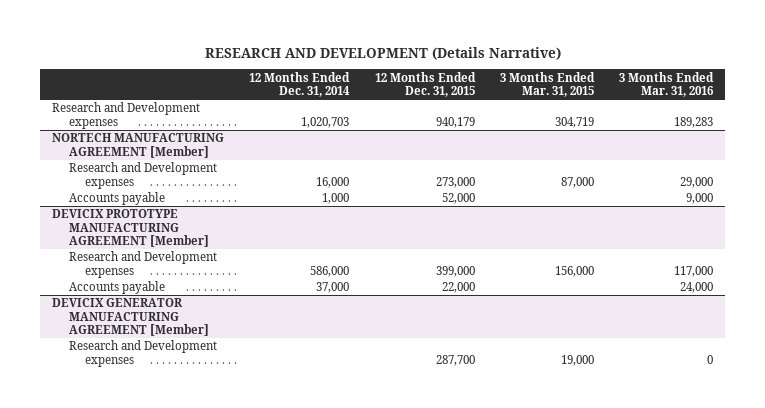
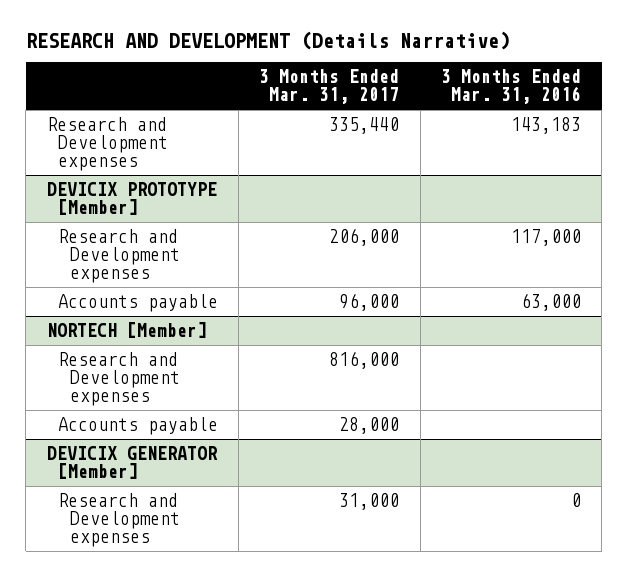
[249,71,351,98] 12 Months Ended Dec. 31, 2014 -> none
[374,71,476,98] 12 Months Ended Dec. 31, 2015 -> none
[499,71,595,98] 3 Months Ended Mar. 31, 2015 -> none
none -> [259,69,400,105] 3 Months Ended Mar. 31, 2017
[52,133,225,158] NORTECH MANUFACTURING AGREEMENT [Member] -> none
[68,162,217,189] Research and Development expenses -> none
[68,192,165,206] Accounts payable -> none
[673,116,713,128] 189,283 -> [510,116,581,134] 143,183
[52,209,209,248] DEVICIX PROTOTYPE MANUFACTURING AGREEMENT [Member] -> [46,181,217,215] DEVICIX PROTOTYPE [Member]
[679,282,713,294] 24,000 -> [520,292,581,311] 63,000
none -> [46,321,207,338] NORTECH [Member]
none -> [58,351,180,406] Research and Development expenses
none -> [58,416,219,435] Accounts payable
[52,298,209,337] DEVICIX GENERATOR MANUFACTURING AGREEMENT [Member] -> [46,445,218,479] DEVICIX GENERATOR [Member]

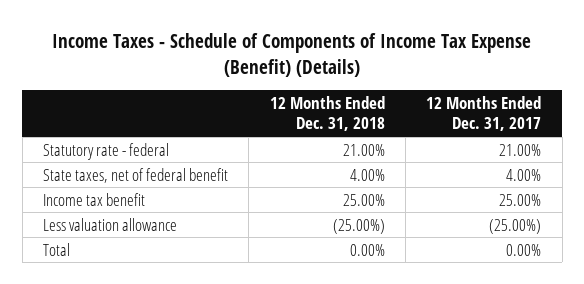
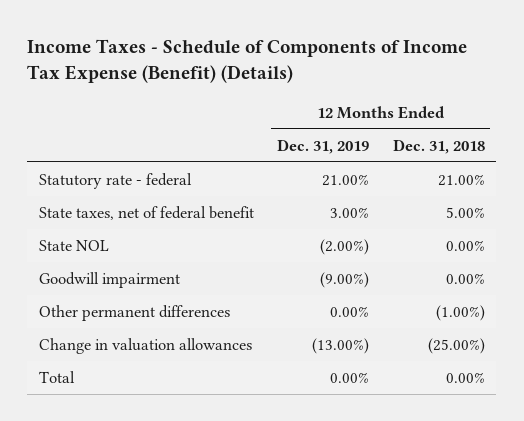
[426,95,542,132] 12 Months Ended Dec. 31, 2017 -> none
none -> [277,138,370,154] Dec. 31, 2019
[42,192,145,206] Income tax benefit -> none
[349,168,385,181] 4.00% -> [445,206,485,218] 5.00%
none -> [39,239,110,251] State NOL
none -> [39,271,181,288] Goodwill impairment
none -> [39,304,231,321] Other permanent differences
[42,217,177,231] Less valuation allowance -> [39,337,253,354] Change in valuation allowances

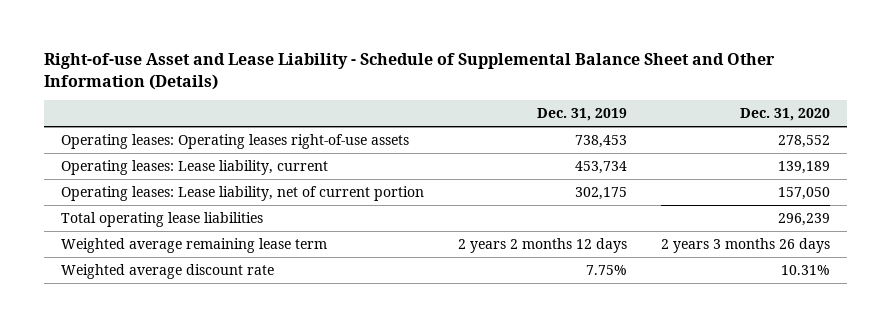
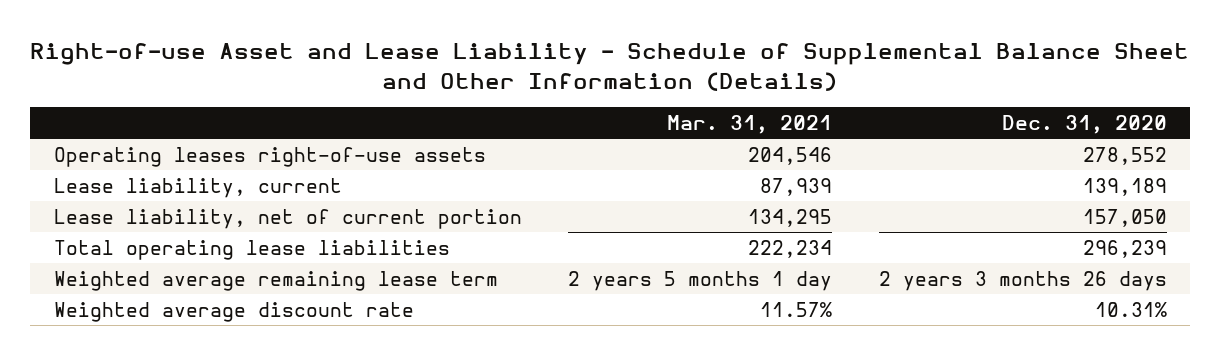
[536,108,627,122] Dec. 31, 2019 -> none
none -> [667,114,833,134] Mar. 31, 2021
[60,133,409,149] Operating leases: Operating leases right-of-use assets -> [53,146,486,167] Operating leases right-of-use assets
[60,159,328,175] Operating leases: Lease liability, current -> [53,177,342,198] Lease liability, current
[60,185,424,201] Operating leases: Lease liability, net of current portion -> [53,208,522,229] Lease liability, net of current portion

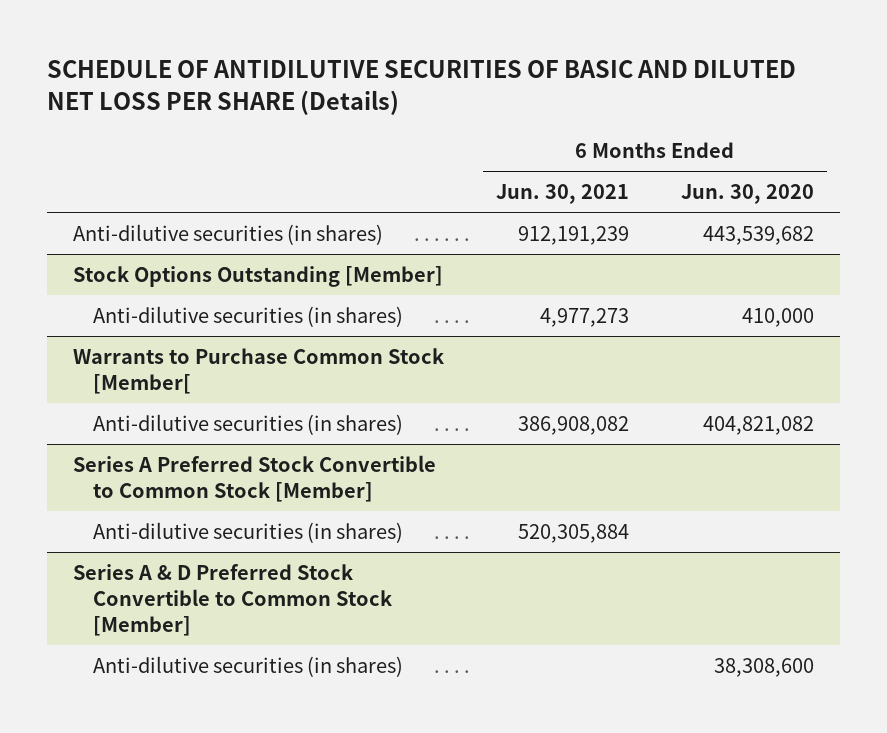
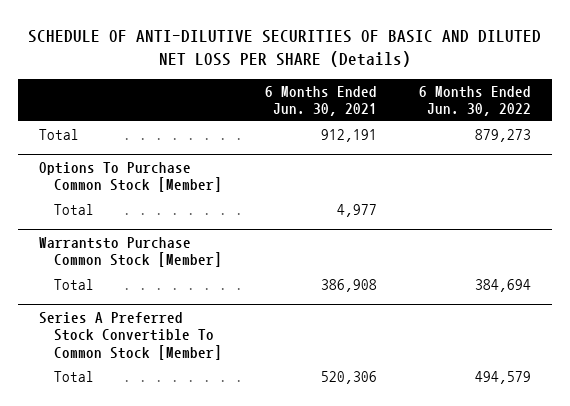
[46,60,796,115] SCHEDULE OF ANTIDILUTIVE SECURITIES OF BASIC AND DILUTED NET LOSS PER SHARE (Details) -> [27,30,541,68] SCHEDULE OF ANTI-DILUTIVE SECURITIES OF BASIC AND DILUTED NET LOSS PER SHARE (Details)
[681,184,815,205] Jun. 30, 2020 -> none
none -> [418,85,531,117] 6 Months Ended Jun. 30, 2022
[72,223,383,245] Anti-dilutive securities (in shares) -> none
[72,265,443,287] Stock Options Outstanding [Member] -> none
[92,305,403,327] Anti-dilutive securities (in shares) -> none
[92,413,403,435] Anti-dilutive securities (in shares) -> none
[92,521,403,543] Anti-dilutive securities (in shares) -> none
[72,563,392,637] Series A & D Preferred Stock Convertible to Common Stock [Member] -> none
[92,655,403,677] Anti-dilutive securities (in shares) -> none
none -> [39,128,80,140] Total
none -> [39,161,223,193] Options To Purchase Common Stock [Member]
none -> [54,203,95,215] Total
[72,347,444,395] Warrants to Purchase Common Stock [Member[ -> [39,236,223,268] Warrantsto Purchase Common Stock [Member]
none -> [54,278,95,290] Total
[72,454,436,503] Series A Preferred Stock Convertible to Common Stock [Member] -> [39,311,223,360] Series A Preferred Stock Convertible To Common Stock [Member]
none -> [54,370,95,382] Total

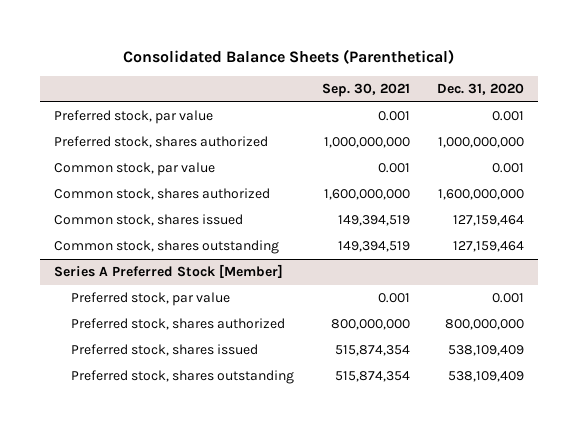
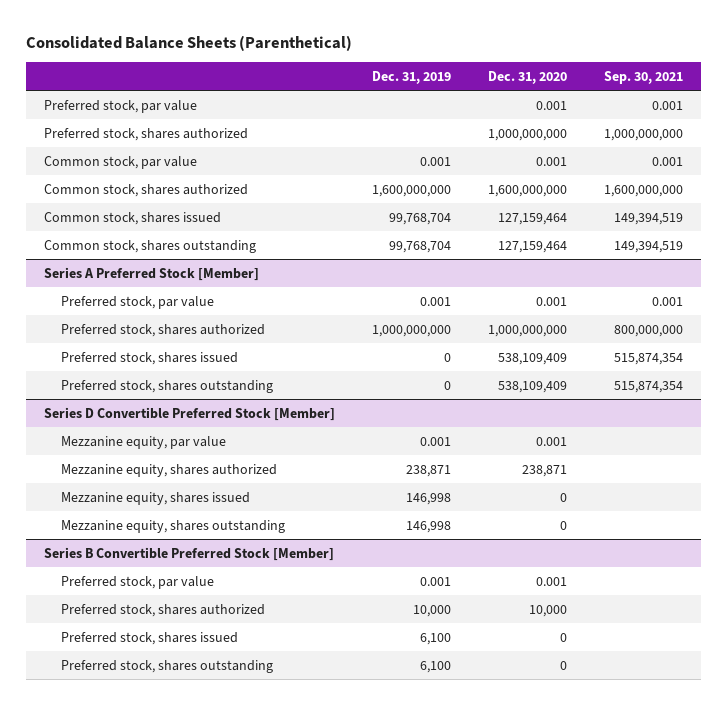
none -> [372,70,452,84] Dec. 31, 2019
[445,319,525,331] 800,000,000 -> [487,324,567,337] 1,000,000,000
none -> [44,406,336,421] Series D Convertible Preferred Stock [Member]
none -> [61,435,227,449] Mezzanine equity, par value
none -> [61,463,278,477] Mezzanine equity, shares authorized
none -> [61,491,251,505] Mezzanine equity, shares issued
none -> [61,519,286,533] Mezzanine equity, shares outstanding
none -> [44,546,335,561] Series B Convertible Preferred Stock [Member]
none -> [61,575,215,589] Preferred stock, par value
none -> [61,603,266,617] Preferred stock, shares authorized
none -> [61,631,239,645] Preferred stock, shares issued
none -> [61,659,274,673] Preferred stock, shares outstanding

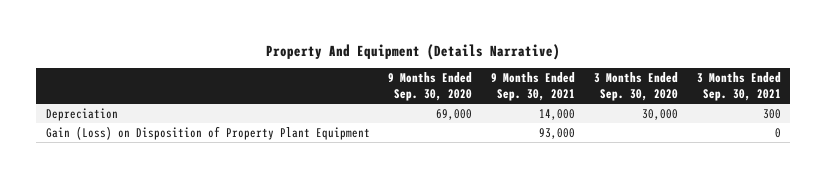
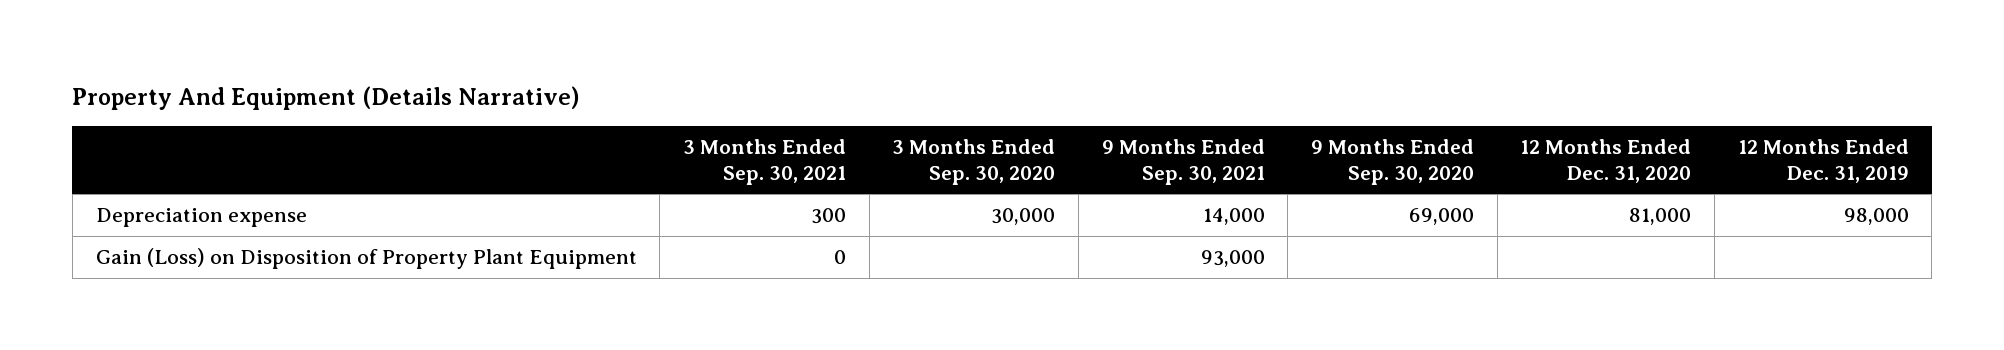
none -> [1520,138,1692,183] 12 Months Ended Dec. 31, 2020
none -> [1737,138,1909,183] 12 Months Ended Dec. 31, 2019
[45,108,118,122] Depreciation -> [95,208,307,228] Depreciation expense

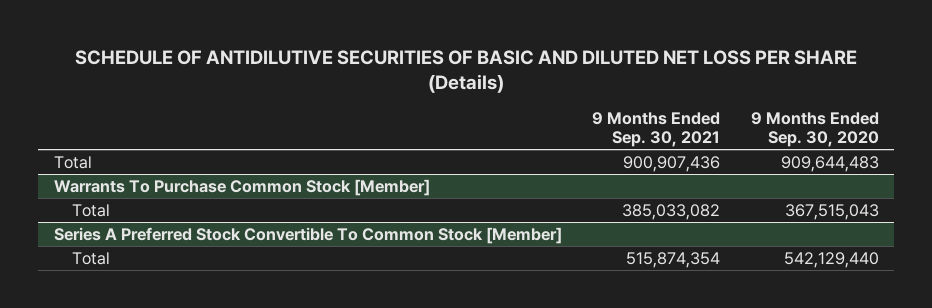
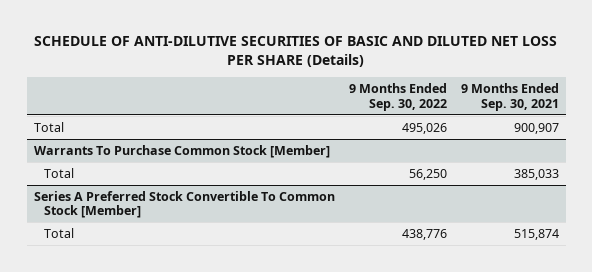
[75,49,858,94] SCHEDULE OF ANTIDILUTIVE SECURITIES OF BASIC AND DILUTED NET LOSS PER SHARE (Details) -> [34,35,558,67] SCHEDULE OF ANTI-DILUTIVE SECURITIES OF BASIC AND DILUTED NET LOSS PER SHARE (Details)
[750,111,879,148] 9 Months Ended Sep. 30, 2020 -> none
none -> [348,83,447,111] 9 Months Ended Sep. 30, 2022
[623,155,721,172] 900,907,436 -> [513,123,559,135] 900,907
[622,203,721,220] 385,033,082 -> [513,169,559,181] 385,033
[626,251,721,268] 515,874,354 -> [513,229,559,241] 515,874

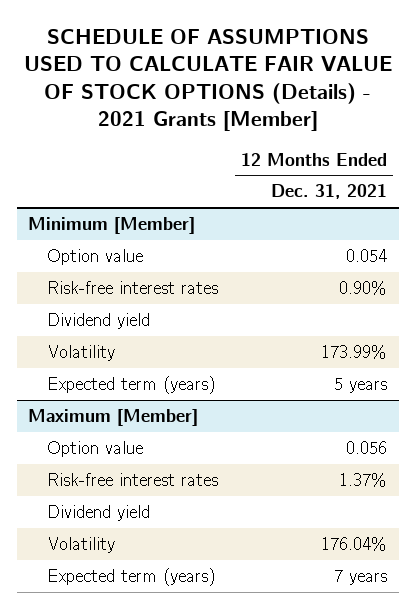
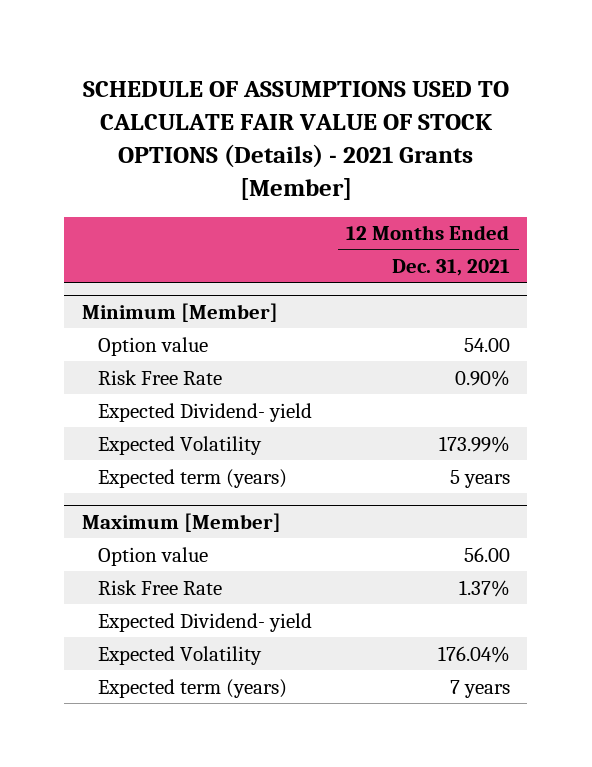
[346,248,388,262] 0.054 -> [463,337,510,352] 54.00
[47,280,219,294] Risk-free interest rates -> [97,369,222,385] Risk Free Rate
[47,312,151,329] Dividend yield -> [97,402,312,422] Expected Dividend- yield
[47,344,116,361] Volatility -> [97,435,262,455] Expected Volatility
[346,440,388,454] 0.056 -> [463,546,510,562] 56.00
[47,472,219,486] Risk-free interest rates -> [97,579,222,595] Risk Free Rate
[47,504,151,521] Dividend yield -> [97,612,312,632] Expected Dividend- yield
[47,536,116,553] Volatility -> [97,645,262,665] Expected Volatility

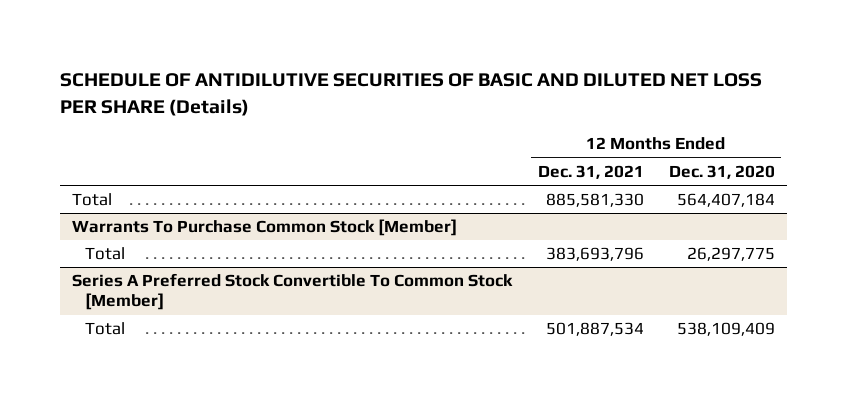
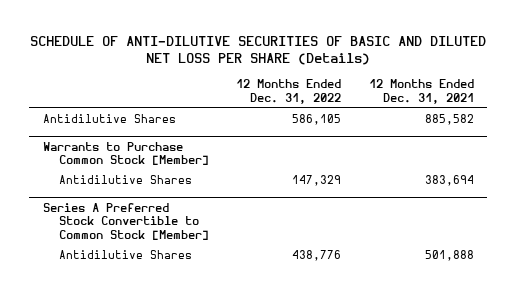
[59,73,762,116] SCHEDULE OF ANTIDILUTIVE SECURITIES OF BASIC AND DILUTED NET LOSS PER SHARE (Details) -> [30,35,487,65] SCHEDULE OF ANTI-DILUTIVE SECURITIES OF BASIC AND DILUTED NET LOSS PER SHARE (Details)
[668,164,775,179] Dec. 31, 2020 -> none
none -> [236,79,342,104] 12 Months Ended Dec. 31, 2022
[72,193,113,207] Total -> none
[84,247,125,261] Total -> none
[84,322,125,336] Total -> none
none -> [42,114,176,124] Antidilutive Shares
[72,219,458,237] Warrants To Purchase Common Stock [Member] -> [42,142,210,166] Warrants to Purchase Common Stock [Member]
none -> [59,175,193,185] Antidilutive Shares
[72,273,514,311] Series A Preferred Stock Convertible To Common Stock [Member] -> [42,203,210,240] Series A Preferred Stock Convertible to Common Stock [Member]
none -> [59,250,193,260] Antidilutive Shares

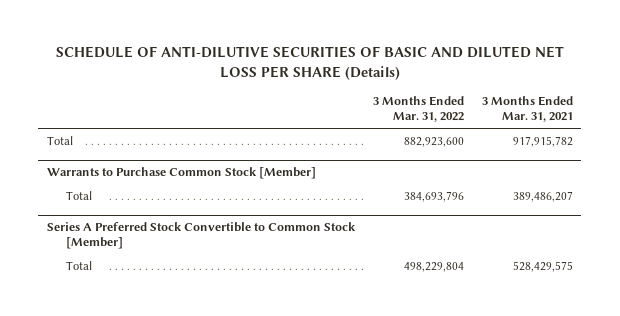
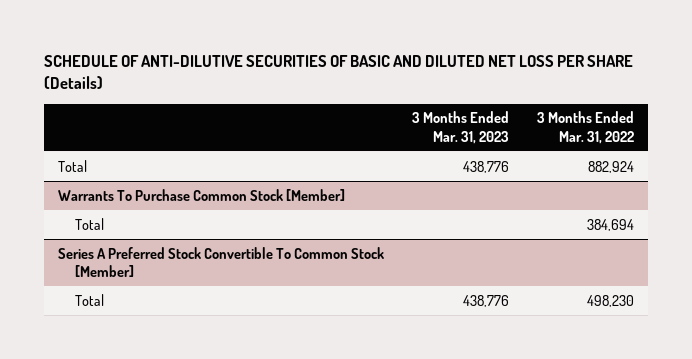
[481,96,573,123] 3 Months Ended Mar. 31, 2021 -> none
none -> [412,111,510,144] 3 Months Ended Mar. 31, 2023
[403,136,464,147] 882,923,600 -> [588,160,635,173] 882,924
[47,167,317,180] Warrants to Purchase Common Stock [Member] -> [58,188,346,201] Warrants To Purchase Common Stock [Member]
[403,190,464,202] 384,693,796 -> [587,218,635,231] 384,694
[47,222,357,250] Series A Preferred Stock Convertible to Common Stock [Member] -> [58,246,385,278] Series A Preferred Stock Convertible To Common Stock [Member]
[403,261,464,272] 498,229,804 -> [587,294,635,307] 498,230

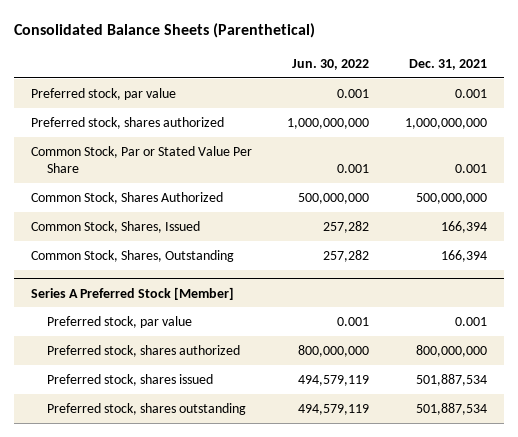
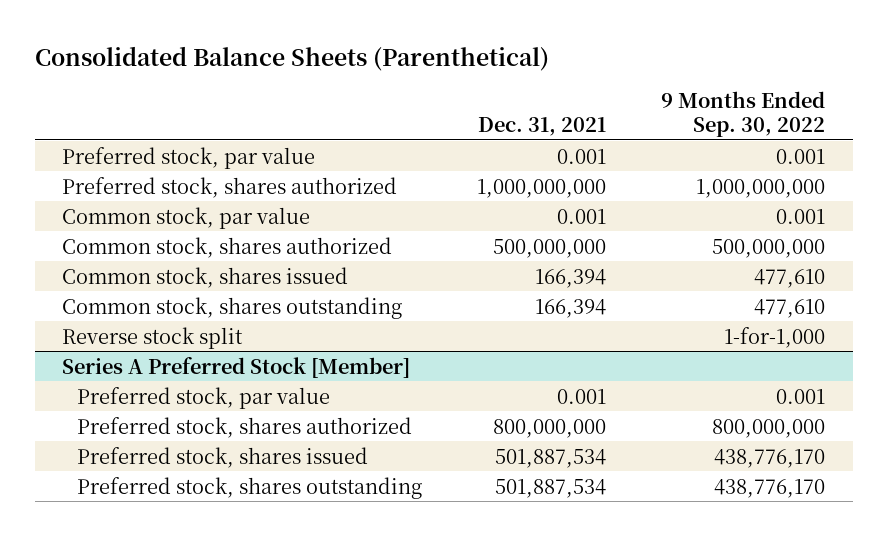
[292,59,370,71] Jun. 30, 2022 -> none
none -> [661,91,826,137] 9 Months Ended Sep. 30, 2022
[31,145,253,174] Common Stock, Par or Stated Value Per Share -> [62,206,311,229] Common stock, par value
[31,191,224,204] Common Stock, Shares Authorized -> [62,236,393,258] Common stock, shares authorized
[31,220,201,233] Common Stock, Shares, Issued -> [62,266,349,288] Common stock, shares issued
[31,249,235,262] Common Stock, Shares, Outstanding -> [62,296,403,319] Common stock, shares outstanding
none -> [62,326,244,349] Reverse stock split

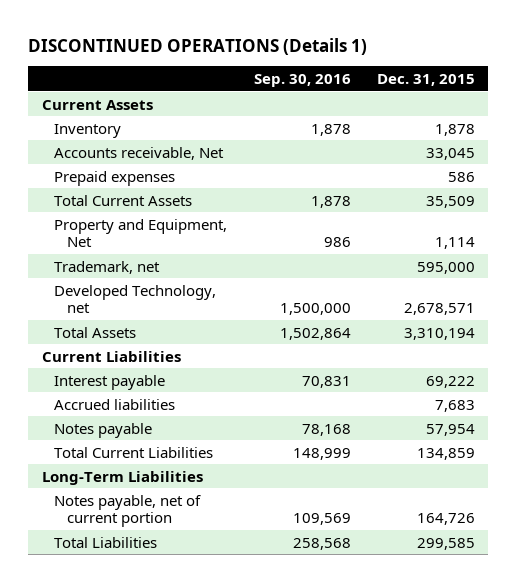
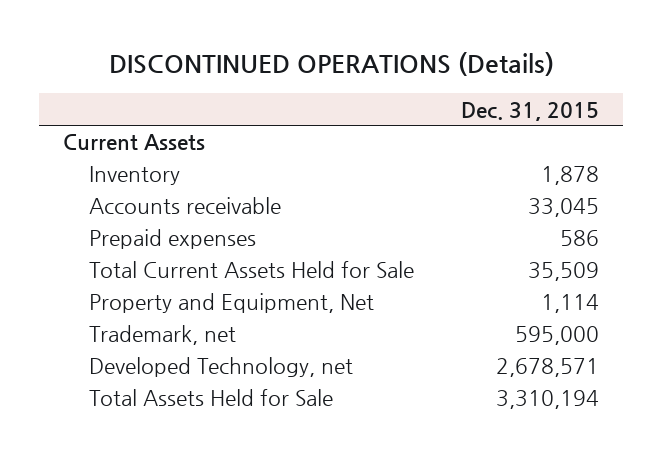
[28,37,368,55] DISCONTINUED OPERATIONS (Details 1) -> [108,52,554,77] DISCONTINUED OPERATIONS (Details)
[253,73,351,87] Sep. 30, 2016 -> none
[54,146,225,160] Accounts receivable, Net -> [88,197,281,215] Accounts receivable
[54,194,193,206] Total Current Assets -> [88,261,414,279] Total Current Assets Held for Sale
[41,350,181,362] Current Liabilities -> none
[54,374,166,390] Interest payable -> none
[54,398,176,410] Accrued liabilities -> none
[54,422,153,438] Notes payable -> none
[54,446,214,458] Total Current Liabilities -> none
[41,470,203,485] Long-Term Liabilities -> none
[54,494,202,528] Notes payable, net of current portion -> none
[54,536,158,548] Total Liabilities -> none
[54,326,137,338] Total Assets -> [88,389,333,407] Total Assets Held for Sale

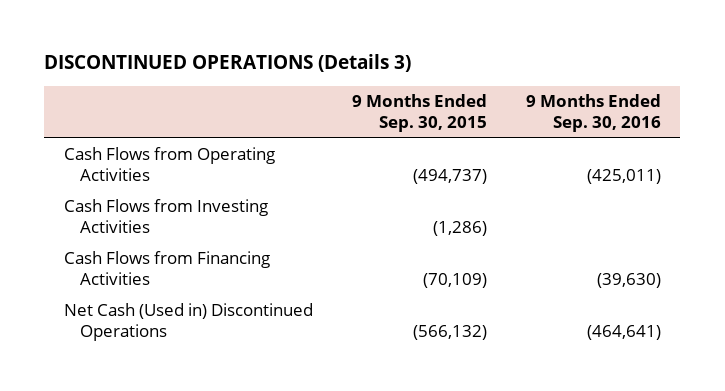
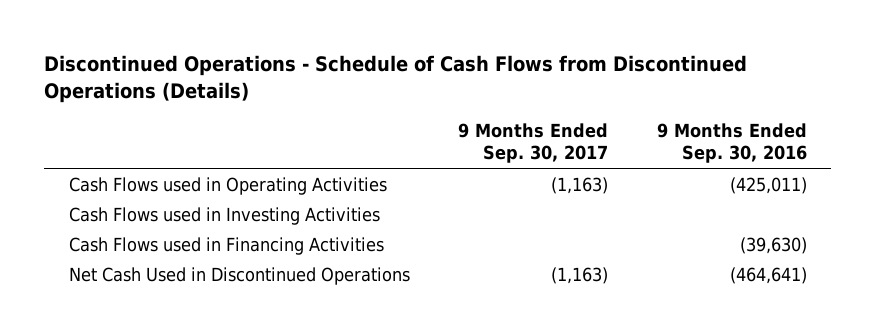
[44,54,412,73] DISCONTINUED OPERATIONS (Details 3) -> [44,55,748,104] Discontinued Operations - Schedule of Cash Flows from Discontinued Operations (Details)
[351,94,487,133] 9 Months Ended Sep. 30, 2015 -> none
none -> [458,123,609,164] 9 Months Ended Sep. 30, 2017
[63,147,275,182] Cash Flows from Operating Activities -> [68,176,387,195] Cash Flows used in Operating Activities
[63,199,268,234] Cash Flows from Investing Activities -> [68,206,380,225] Cash Flows used in Investing Activities
[63,251,270,286] Cash Flows from Financing Activities -> [68,236,384,255] Cash Flows used in Financing Activities
[63,303,313,342] Net Cash (Used in) Discontinued Operations -> [68,266,410,285] Net Cash Used in Discontinued Operations

